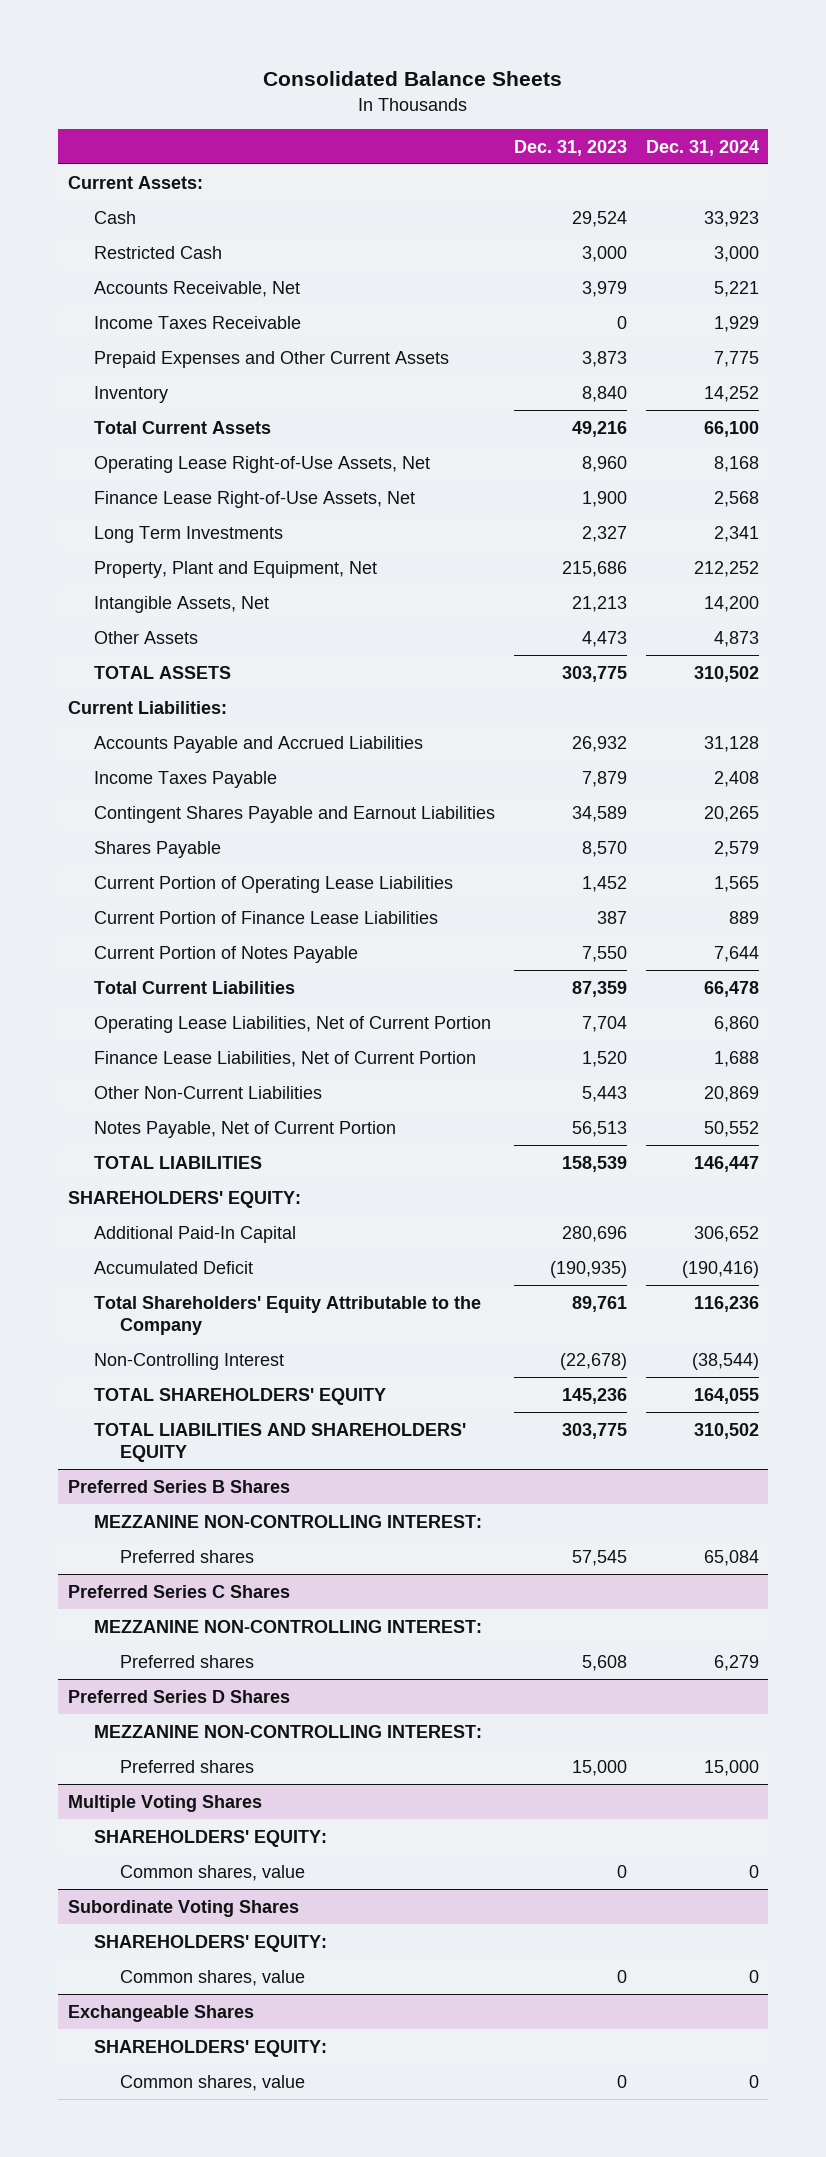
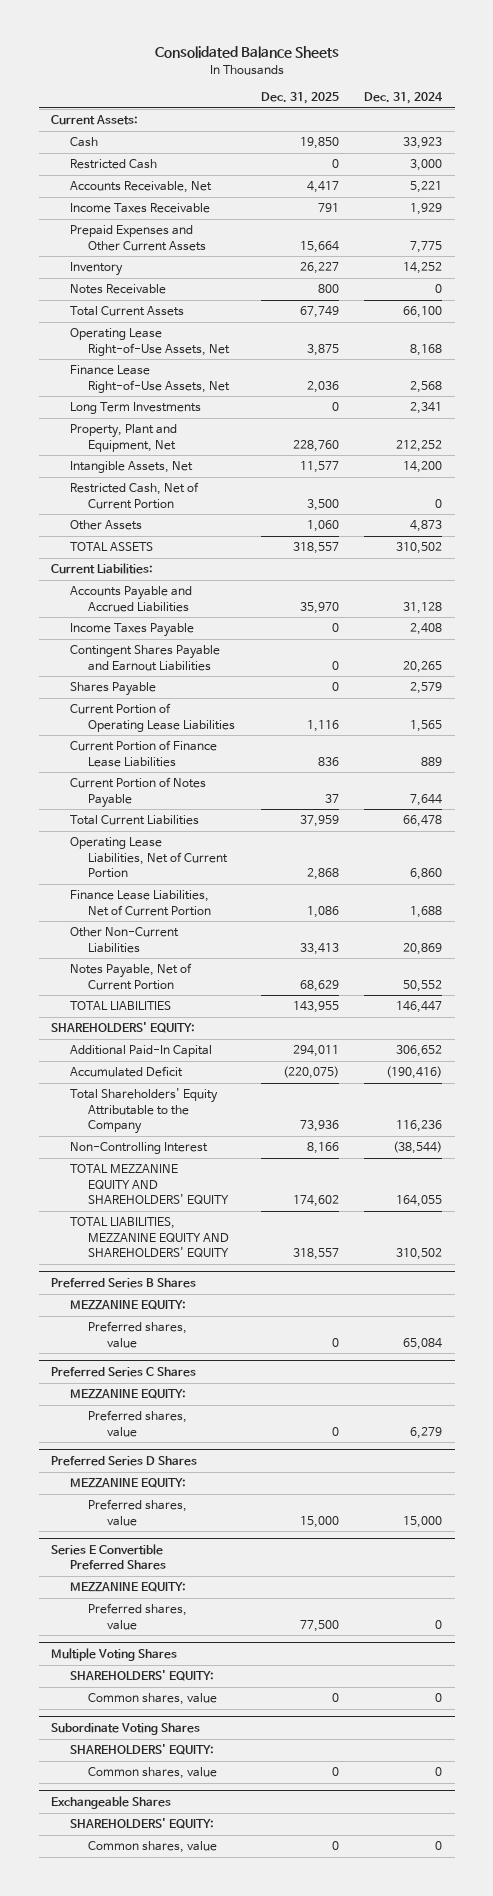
[513,139,627,156] Dec. 31, 2023 -> none
none -> [260,92,339,105] Dec. 31, 2025
none -> [69,284,166,295] Notes Receivable
none -> [69,482,199,509] Restricted Cash, Net of Current Portion
[93,1387,386,1405] TOTAL SHAREHOLDERS' EQUITY -> [69,1164,230,1204] TOTAL MEZZANINE EQUITY AND SHAREHOLDERS' EQUITY
[93,1422,466,1462] TOTAL LIABILITIES AND SHAREHOLDERS' EQUITY -> [69,1217,230,1257] TOTAL LIABILITIES, MEZZANINE EQUITY AND SHAREHOLDERS' EQUITY
[93,1514,482,1528] MEZZANINE NON-CONTROLLING INTEREST: -> [69,1300,186,1311] MEZZANINE EQUITY:
[119,1549,254,1563] Preferred shares -> [88,1321,188,1348] Preferred shares, value
[93,1619,482,1633] MEZZANINE NON-CONTROLLING INTEREST: -> [69,1389,186,1400] MEZZANINE EQUITY:
[119,1654,254,1668] Preferred shares -> [88,1410,188,1437] Preferred shares, value
[93,1724,482,1738] MEZZANINE NON-CONTROLLING INTEREST: -> [69,1478,186,1489] MEZZANINE EQUITY:
[119,1759,254,1773] Preferred shares -> [88,1499,188,1526] Preferred shares, value
none -> [51,1544,166,1571] Series E Convertible Preferred Shares
none -> [69,1582,186,1593] MEZZANINE EQUITY:
none -> [88,1603,188,1630] Preferred shares, value

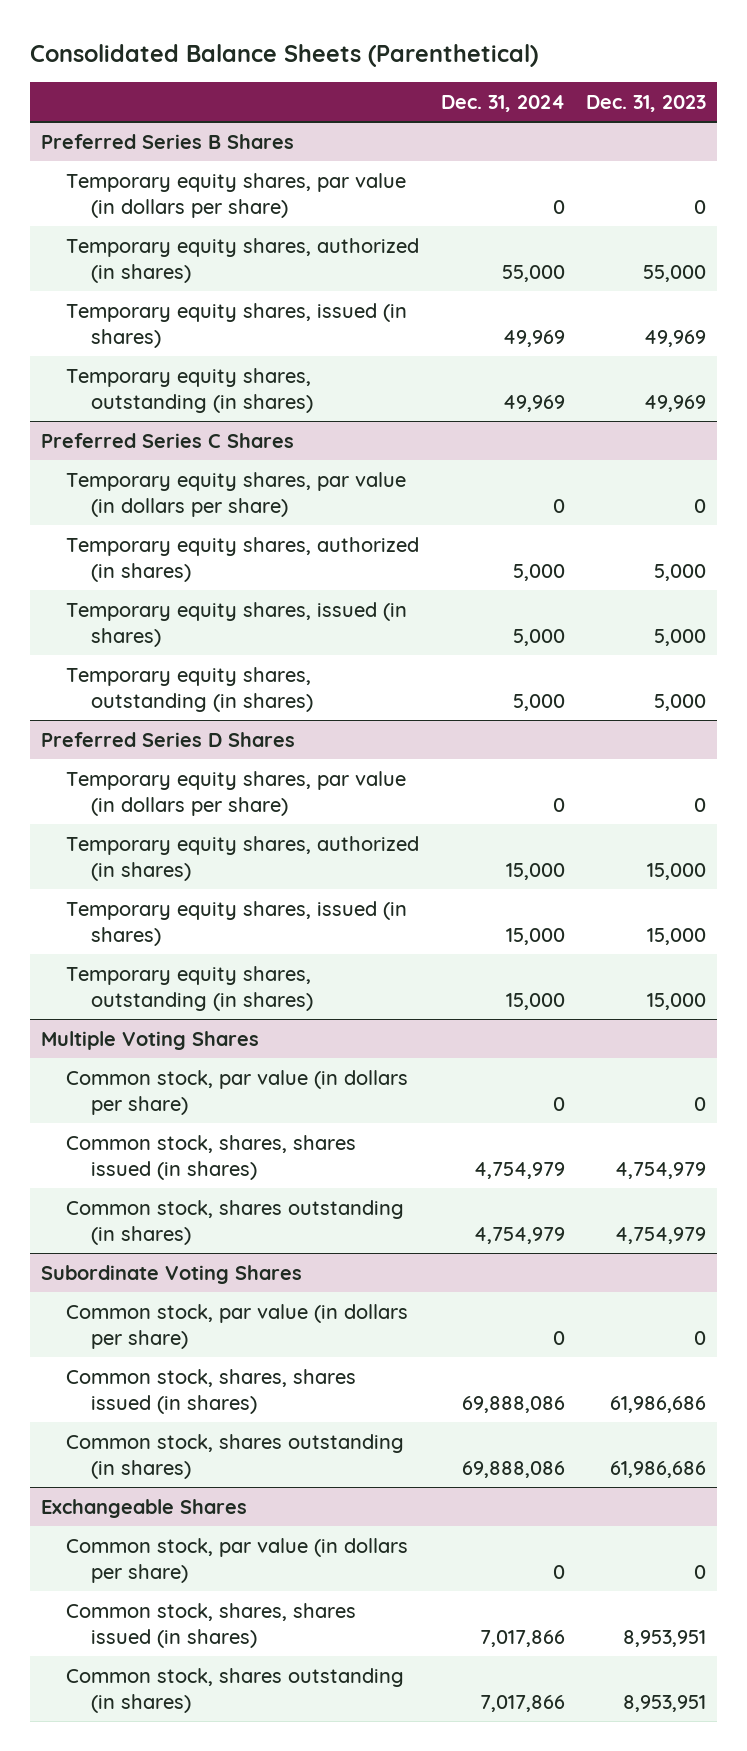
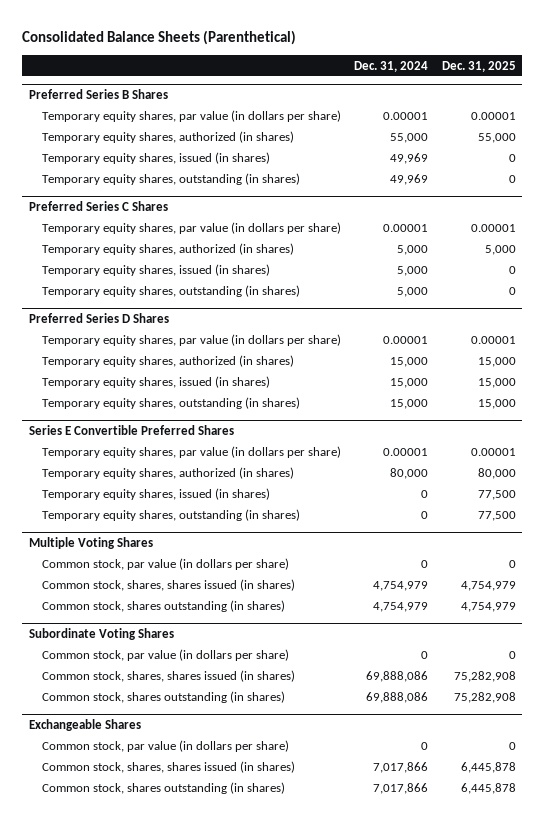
[586,94,707,112] Dec. 31, 2023 -> none
none -> [441,60,516,72] Dec. 31, 2025
[552,199,565,214] 0 -> [383,111,429,120] 0.00001
[552,498,565,513] 0 -> [383,223,429,232] 0.00001
[552,797,565,812] 0 -> [383,335,429,344] 0.00001
none -> [28,425,234,436] Series E Convertible Preferred Shares
none -> [42,445,342,458] Temporary equity shares, par value (in dollars per share)
none -> [42,466,295,479] Temporary equity shares, authorized (in shares)
none -> [42,487,271,500] Temporary equity shares, issued (in shares)
none -> [42,508,301,521] Temporary equity shares, outstanding (in shares)

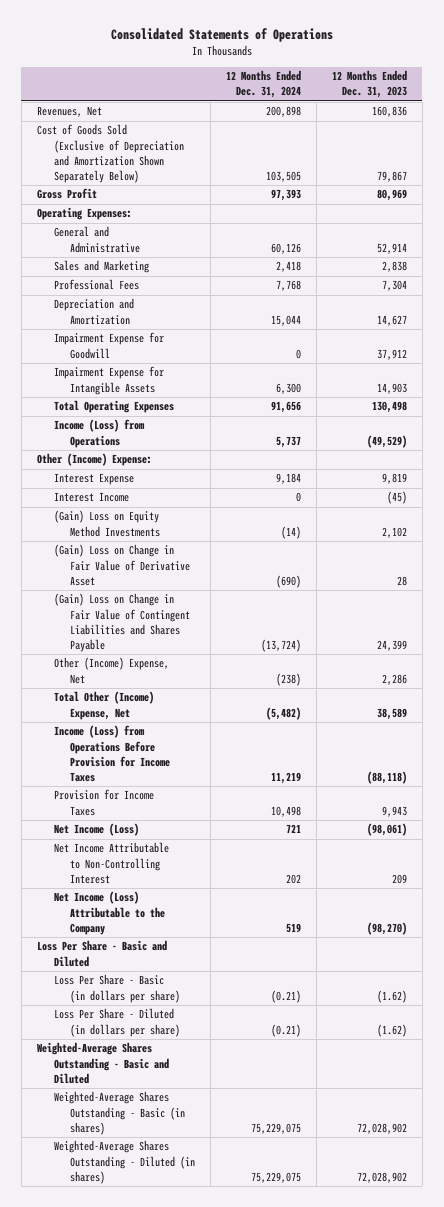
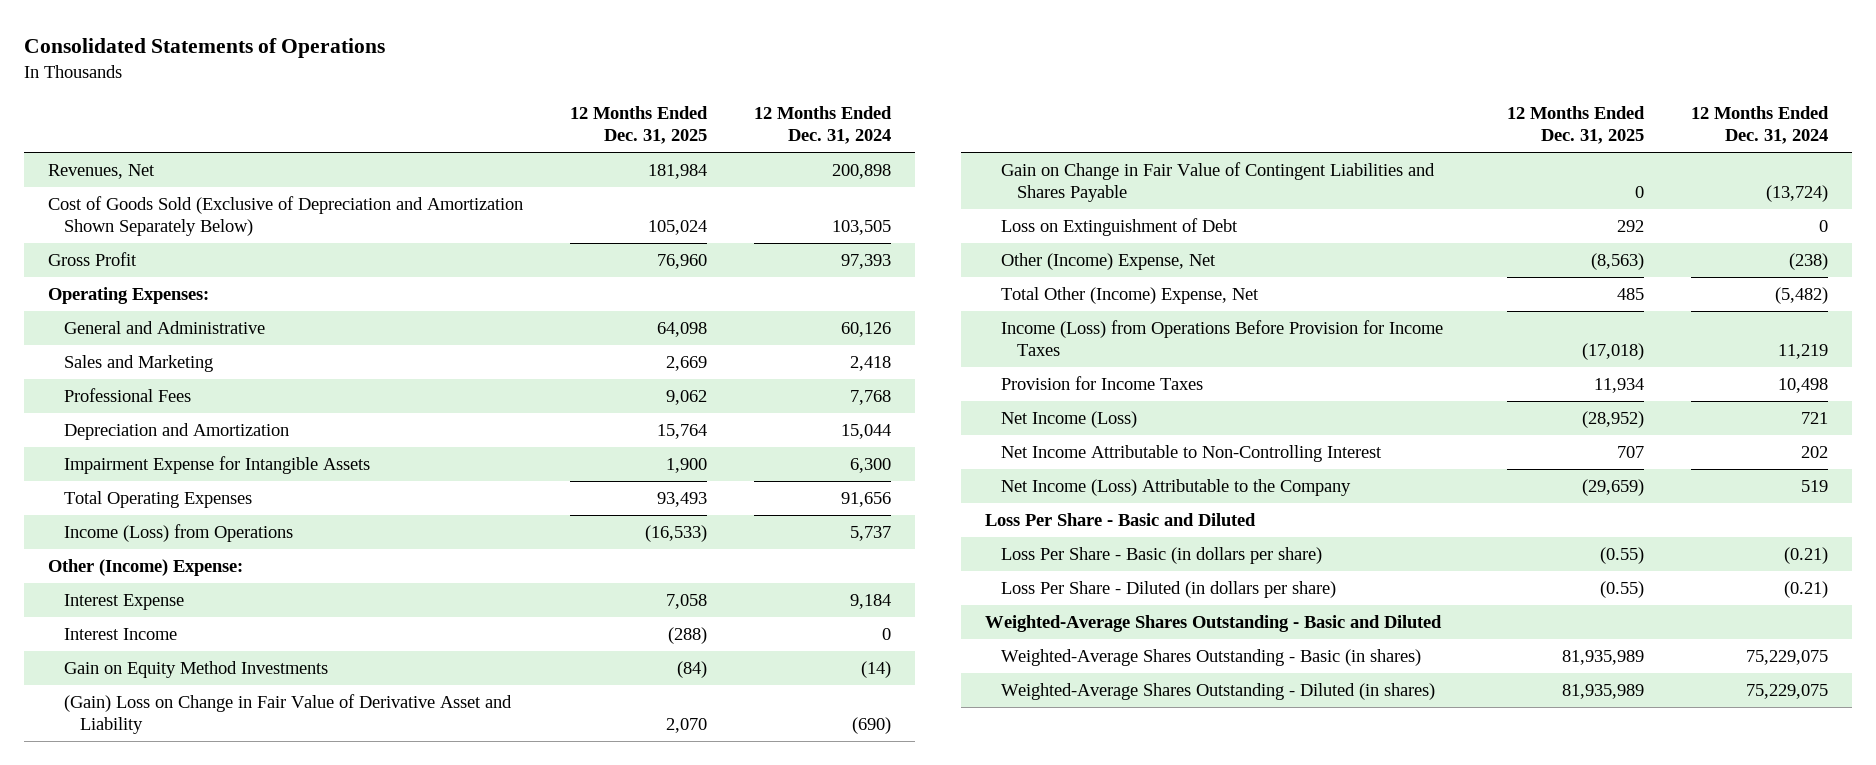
[331,70,407,99] 12 Months Ended Dec. 31, 2023 -> none
none -> [569,106,708,145] 12 Months Ended Dec. 31, 2025
[53,332,164,359] Impairment Expense for Goodwill -> none
[53,510,161,537] (Gain) Loss on Equity Method Investments -> [63,661,328,679] Gain on Equity Method Investments
[53,544,191,586] (Gain) Loss on Change in Fair Value of Derivative Asset -> [63,694,512,735] (Gain) Loss on Change in Fair Value of Derivative Asset and Liability
[53,593,191,652] (Gain) Loss on Change in Fair Value of Contingent Liabilities and Shares Payable -> [1000,162,1435,203] Gain on Change in Fair Value of Contingent Liabilities and Shares Payable
none -> [1000,218,1238,237] Loss on Extinguishment of Debt

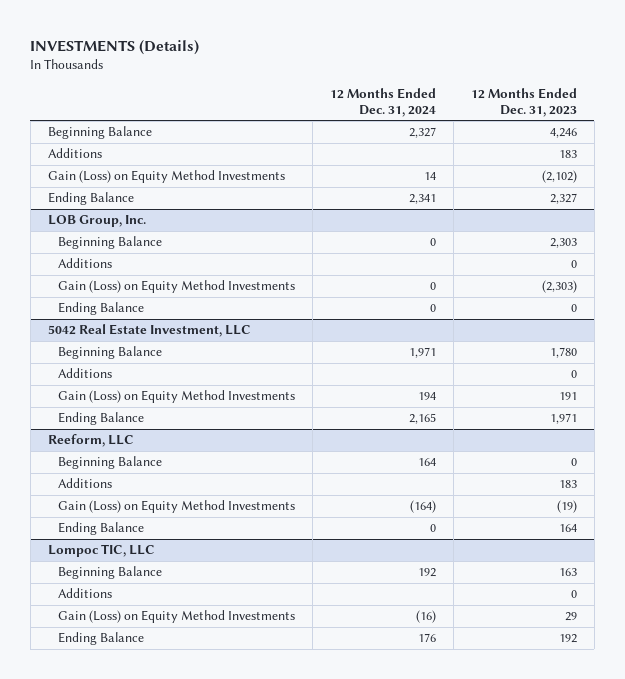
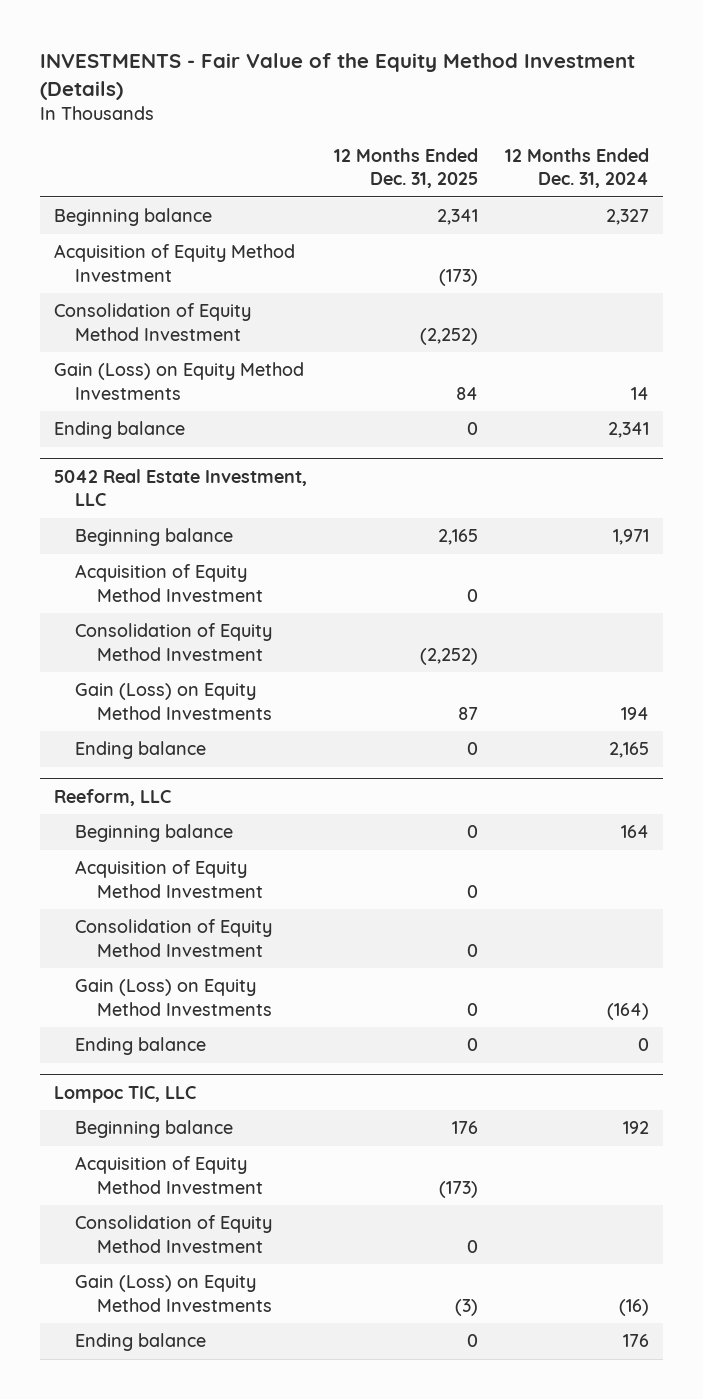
[30,40,200,56] INVESTMENTS (Details) -> [39,52,635,100] INVESTMENTS - Fair Value of the Equity Method Investment (Details)
[470,87,577,117] 12 Months Ended Dec. 31, 2023 -> none
none -> [334,148,479,189] 12 Months Ended Dec. 31, 2025
[47,148,102,159] Additions -> none
[47,126,152,140] Beginning Balance -> [53,208,212,227] Beginning balance
none -> [53,244,295,282] Acquisition of Equity Method Investment
none -> [53,303,251,341] Consolidation of Equity Method Investment
[47,215,146,228] LOB Group, Inc. -> none
[58,236,163,250] Beginning Balance -> none
[58,258,113,269] Additions -> none
[58,280,296,294] Gain (Loss) on Equity Method Investments -> none
[58,302,145,316] Ending Balance -> none
[47,192,134,206] Ending Balance -> [53,421,185,440] Ending balance
[58,368,113,379] Additions -> none
[58,346,163,360] Beginning Balance -> [75,528,234,547] Beginning balance
none -> [75,564,263,602] Acquisition of Equity Method Investment
none -> [75,623,273,661] Consolidation of Equity Method Investment
[58,412,145,426] Ending Balance -> [75,741,207,760] Ending balance
[58,478,113,489] Additions -> none
[58,456,163,470] Beginning Balance -> [75,824,234,843] Beginning balance
none -> [75,860,263,898] Acquisition of Equity Method Investment
none -> [75,919,273,957] Consolidation of Equity Method Investment
[58,522,145,536] Ending Balance -> [75,1037,207,1056] Ending balance
[58,588,113,599] Additions -> none
[58,566,163,580] Beginning Balance -> [75,1120,234,1139] Beginning balance
none -> [75,1156,263,1194] Acquisition of Equity Method Investment
none -> [75,1215,273,1253] Consolidation of Equity Method Investment
[58,632,145,646] Ending Balance -> [75,1333,207,1352] Ending balance

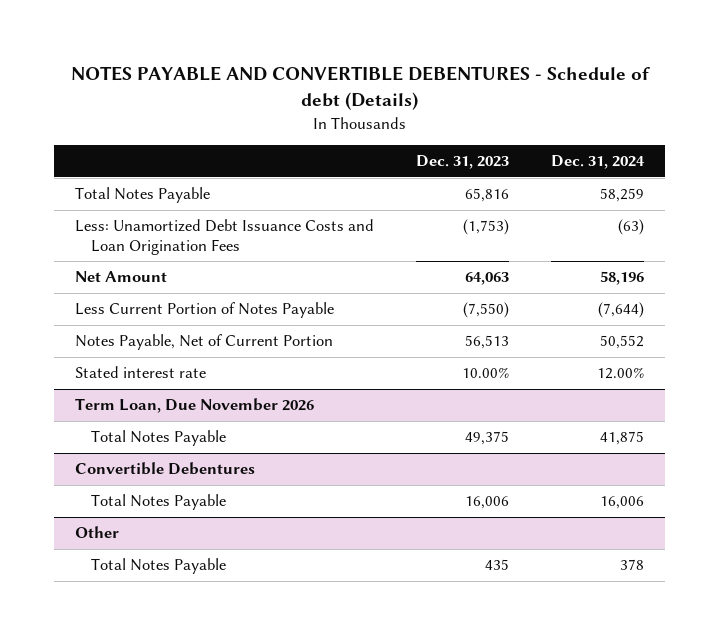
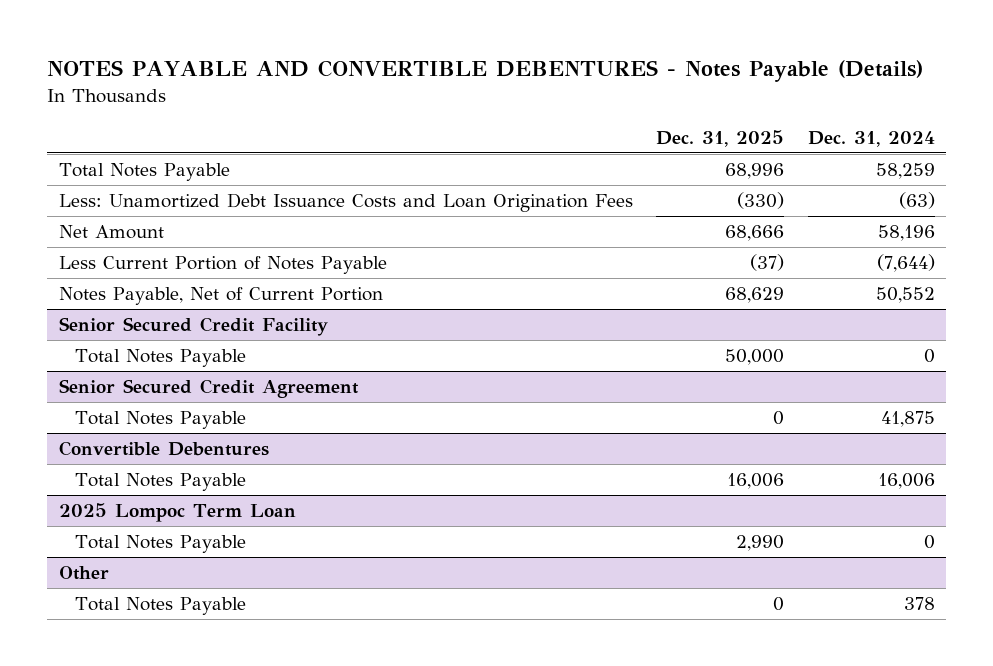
[70,66,650,111] NOTES PAYABLE AND CONVERTIBLE DEBENTURES - Schedule of debt (Details) -> [46,60,923,83] NOTES PAYABLE AND CONVERTIBLE DEBENTURES - Notes Payable (Details)
[416,155,510,170] Dec. 31, 2023 -> none
none -> [656,129,785,147] Dec. 31, 2025
[75,366,207,379] Stated interest rate -> none
[75,398,315,414] Term Loan, Due November 2026 -> none
none -> [58,317,328,337] Senior Secured Credit Facility
none -> [75,349,247,368] Total Notes Payable
none -> [58,379,359,399] Senior Secured Credit Agreement
none -> [58,503,296,523] 2025 Lompoc Term Loan
none -> [75,535,247,554] Total Notes Payable

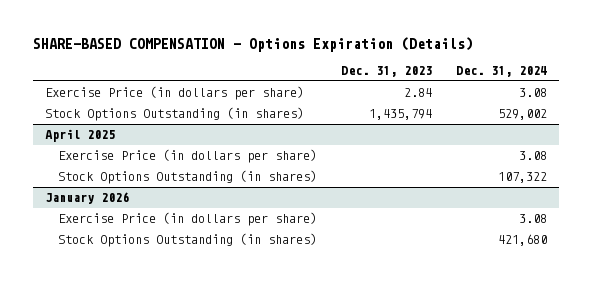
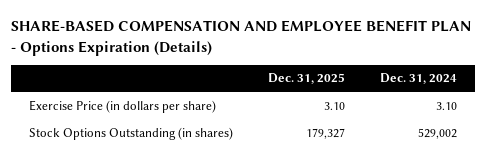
[33,37,474,53] SHARE-BASED COMPENSATION - Options Expiration (Details) -> [11,20,472,56] SHARE-BASED COMPENSATION AND EMPLOYEE BENEFIT PLAN - Options Expiration (Details)
[340,65,432,77] Dec. 31, 2023 -> none
none -> [268,73,346,85] Dec. 31, 2025
[519,88,548,98] 3.08 -> [436,101,458,110] 3.10
[45,129,116,143] April 2025 -> none
[57,149,317,164] Exercise Price (in dollars per share) -> none
[57,170,317,185] Stock Options Outstanding (in shares) -> none
[45,192,130,205] January 2026 -> none
[57,212,317,227] Exercise Price (in dollars per share) -> none
[57,233,317,248] Stock Options Outstanding (in shares) -> none

